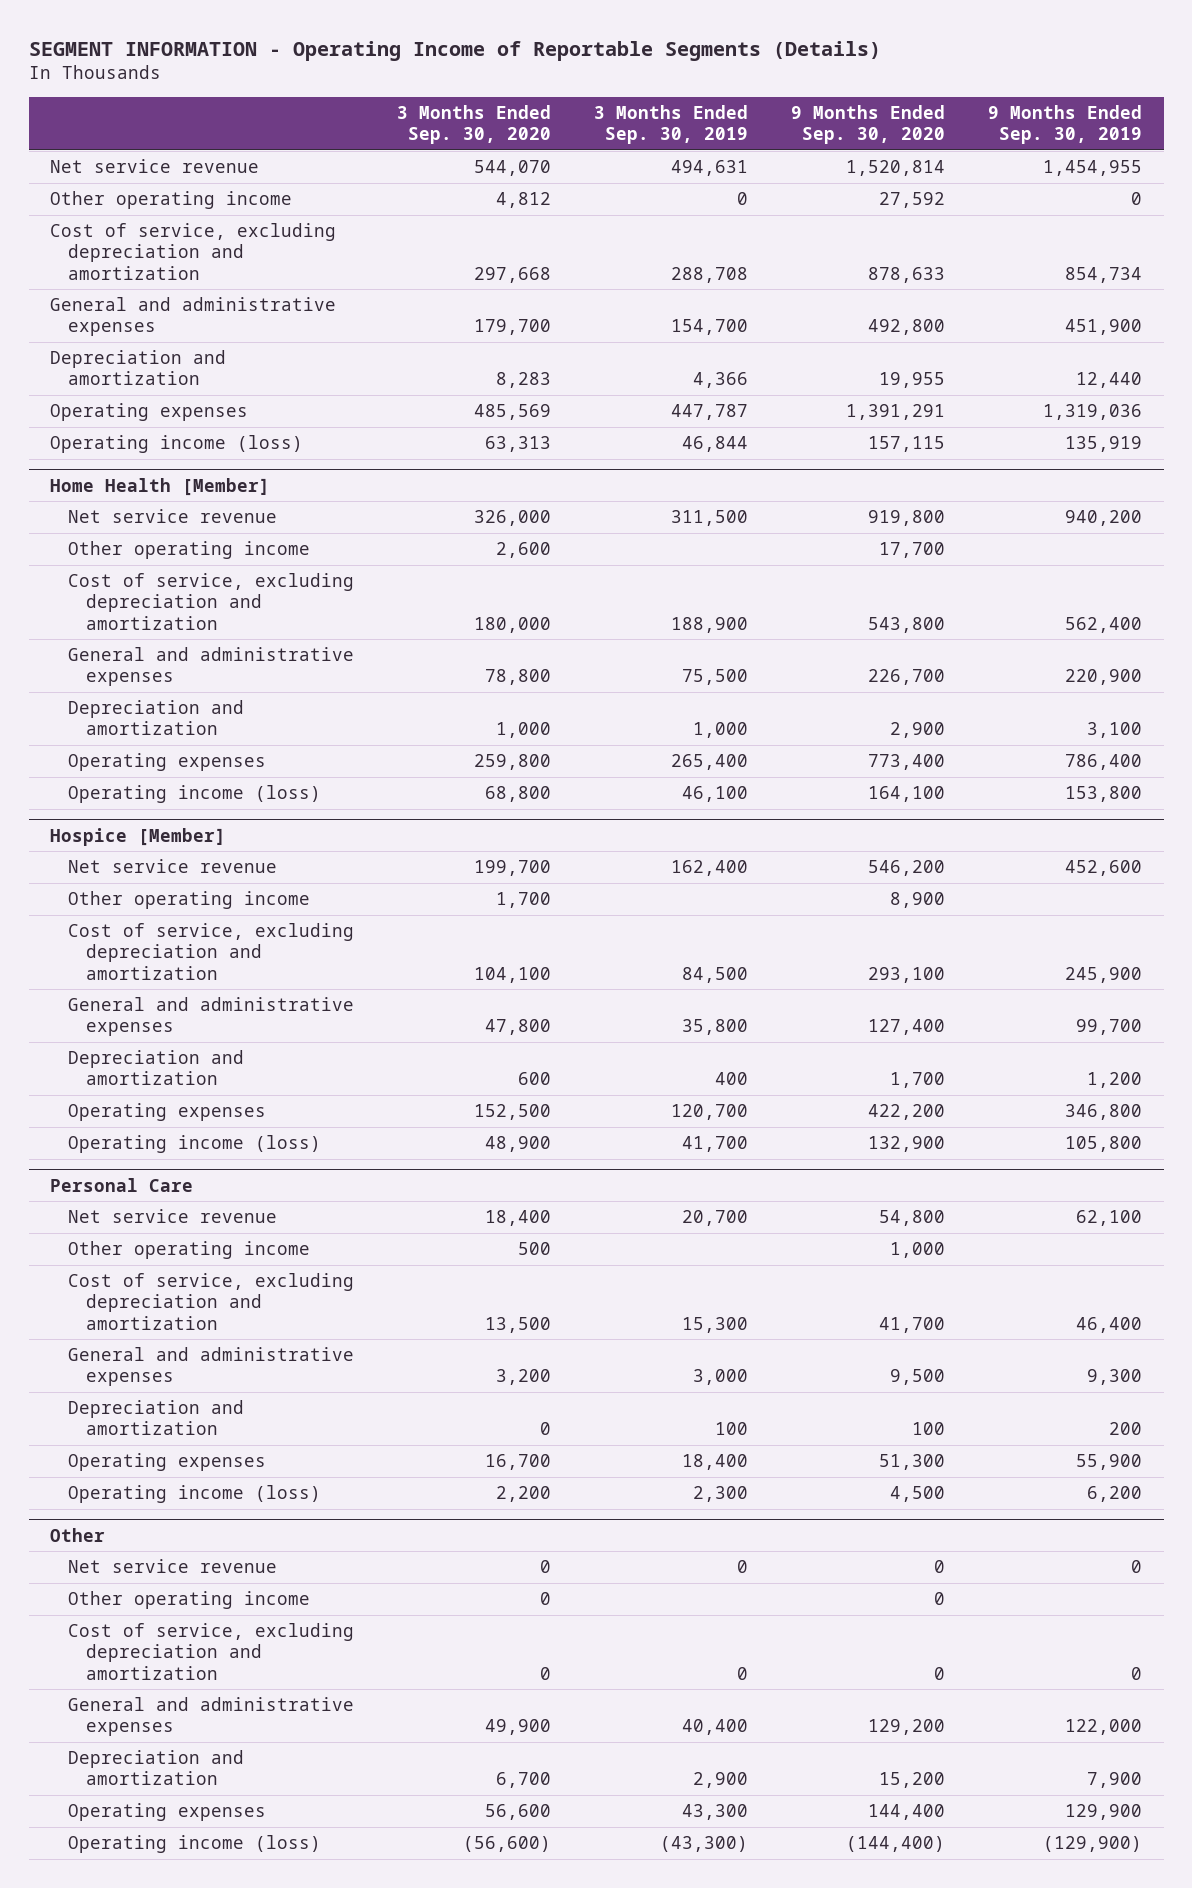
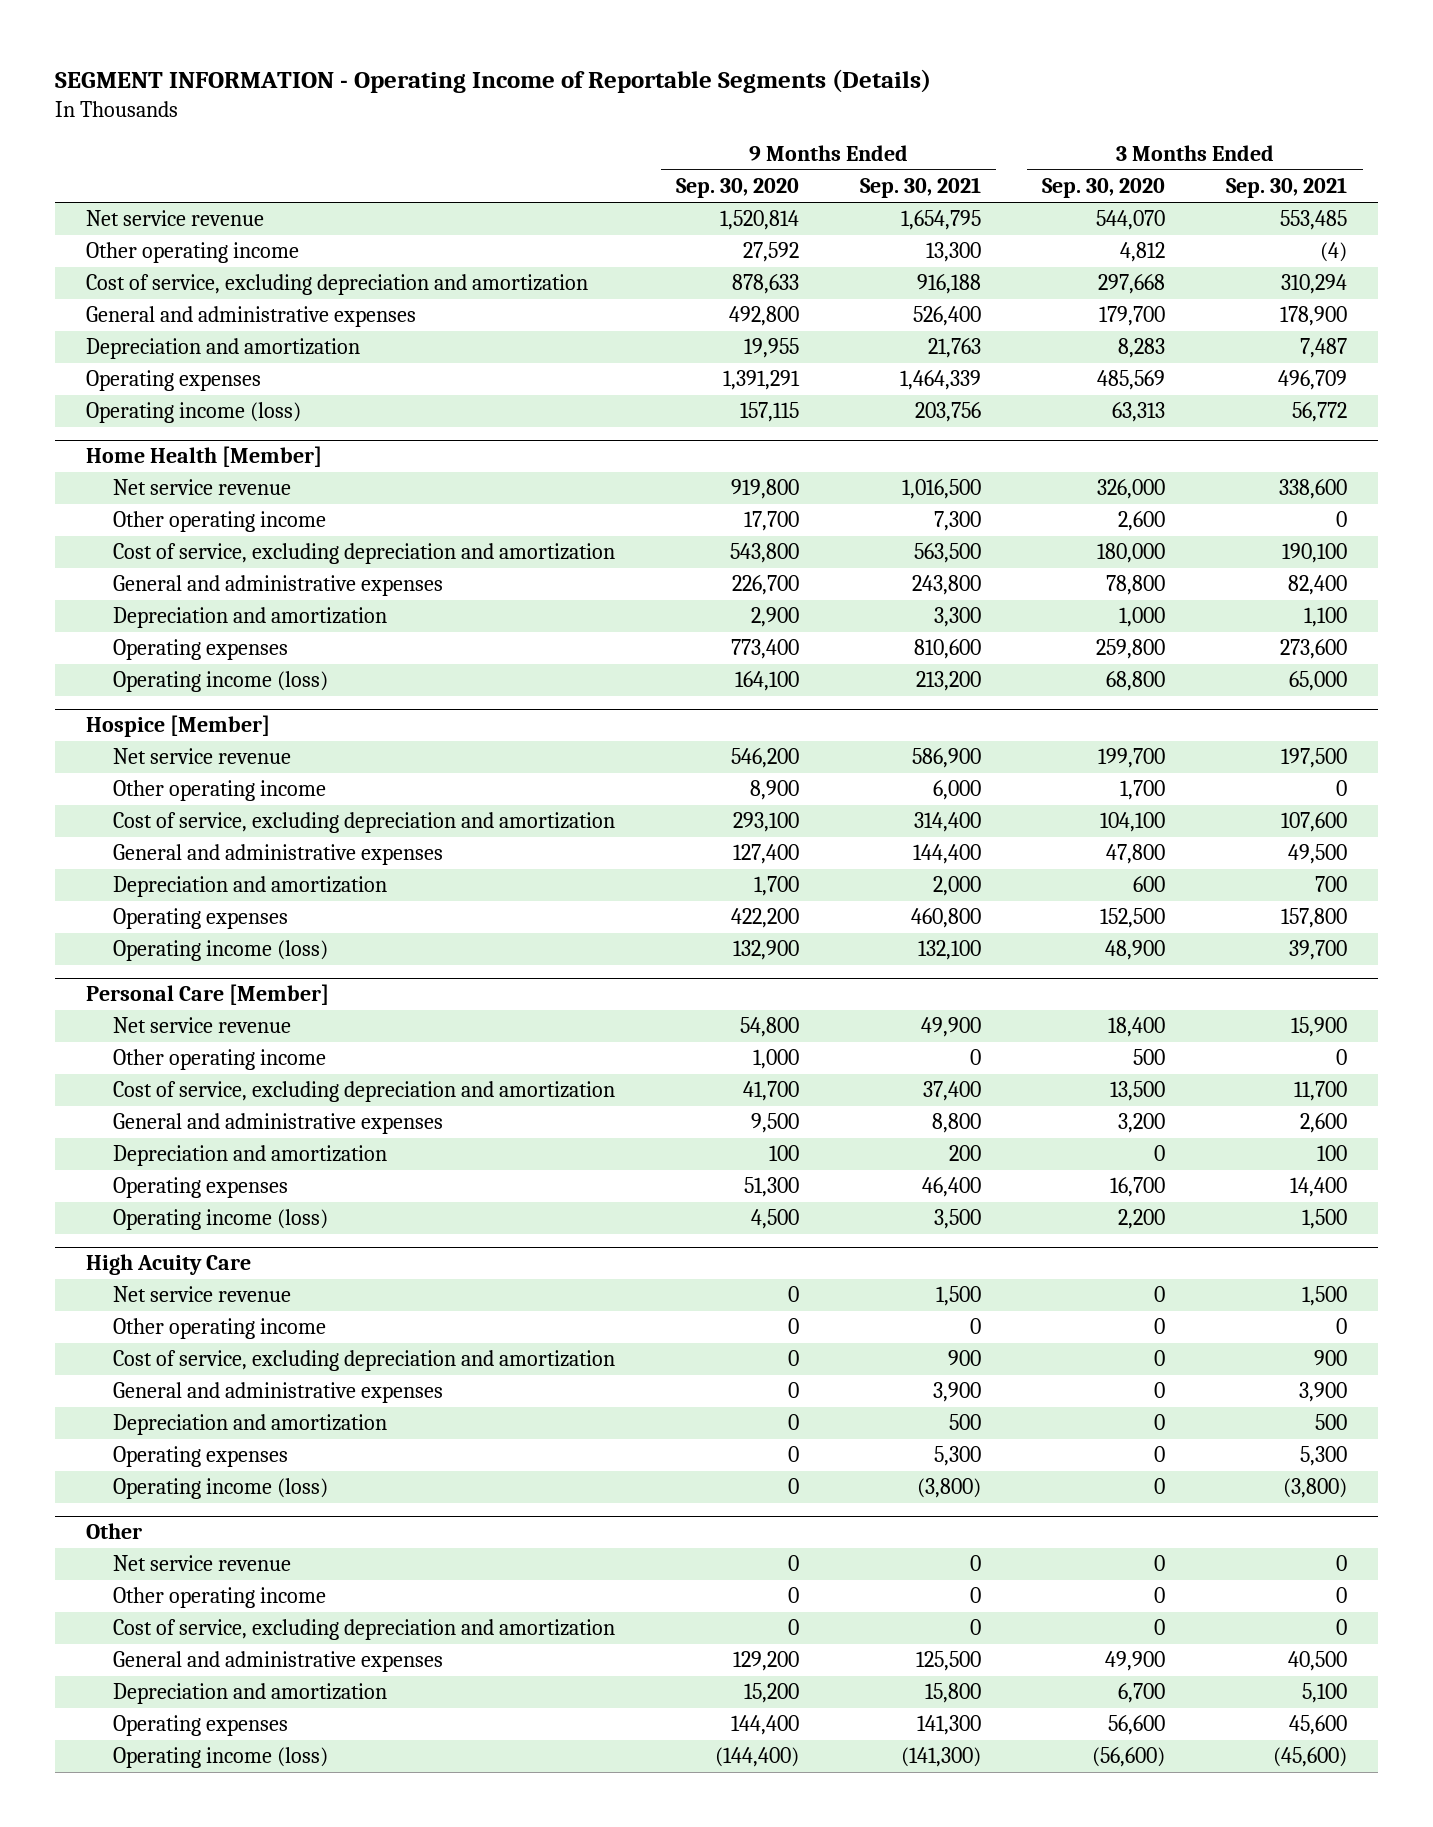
[594,105,749,145] 3 Months Ended Sep. 30, 2019 -> none
[988,105,1143,145] 9 Months Ended Sep. 30, 2019 -> none
none -> [860,177,982,199] Sep. 30, 2021
none -> [1226,177,1348,199] Sep. 30, 2021
[50,1177,194,1192] Personal Care -> [85,984,329,1006] Personal Care [Member]
none -> [85,1254,251,1276] High Acuity Care
none -> [112,1286,291,1303] Net service revenue
none -> [112,1318,326,1340] Other operating income
none -> [112,1350,615,1372] Cost of service, excluding depreciation and amortization
none -> [112,1382,443,1404] General and administrative expenses
none -> [112,1414,387,1436] Depreciation and amortization
none -> [112,1446,288,1468] Operating expenses
none -> [112,1478,328,1500] Operating income (loss)

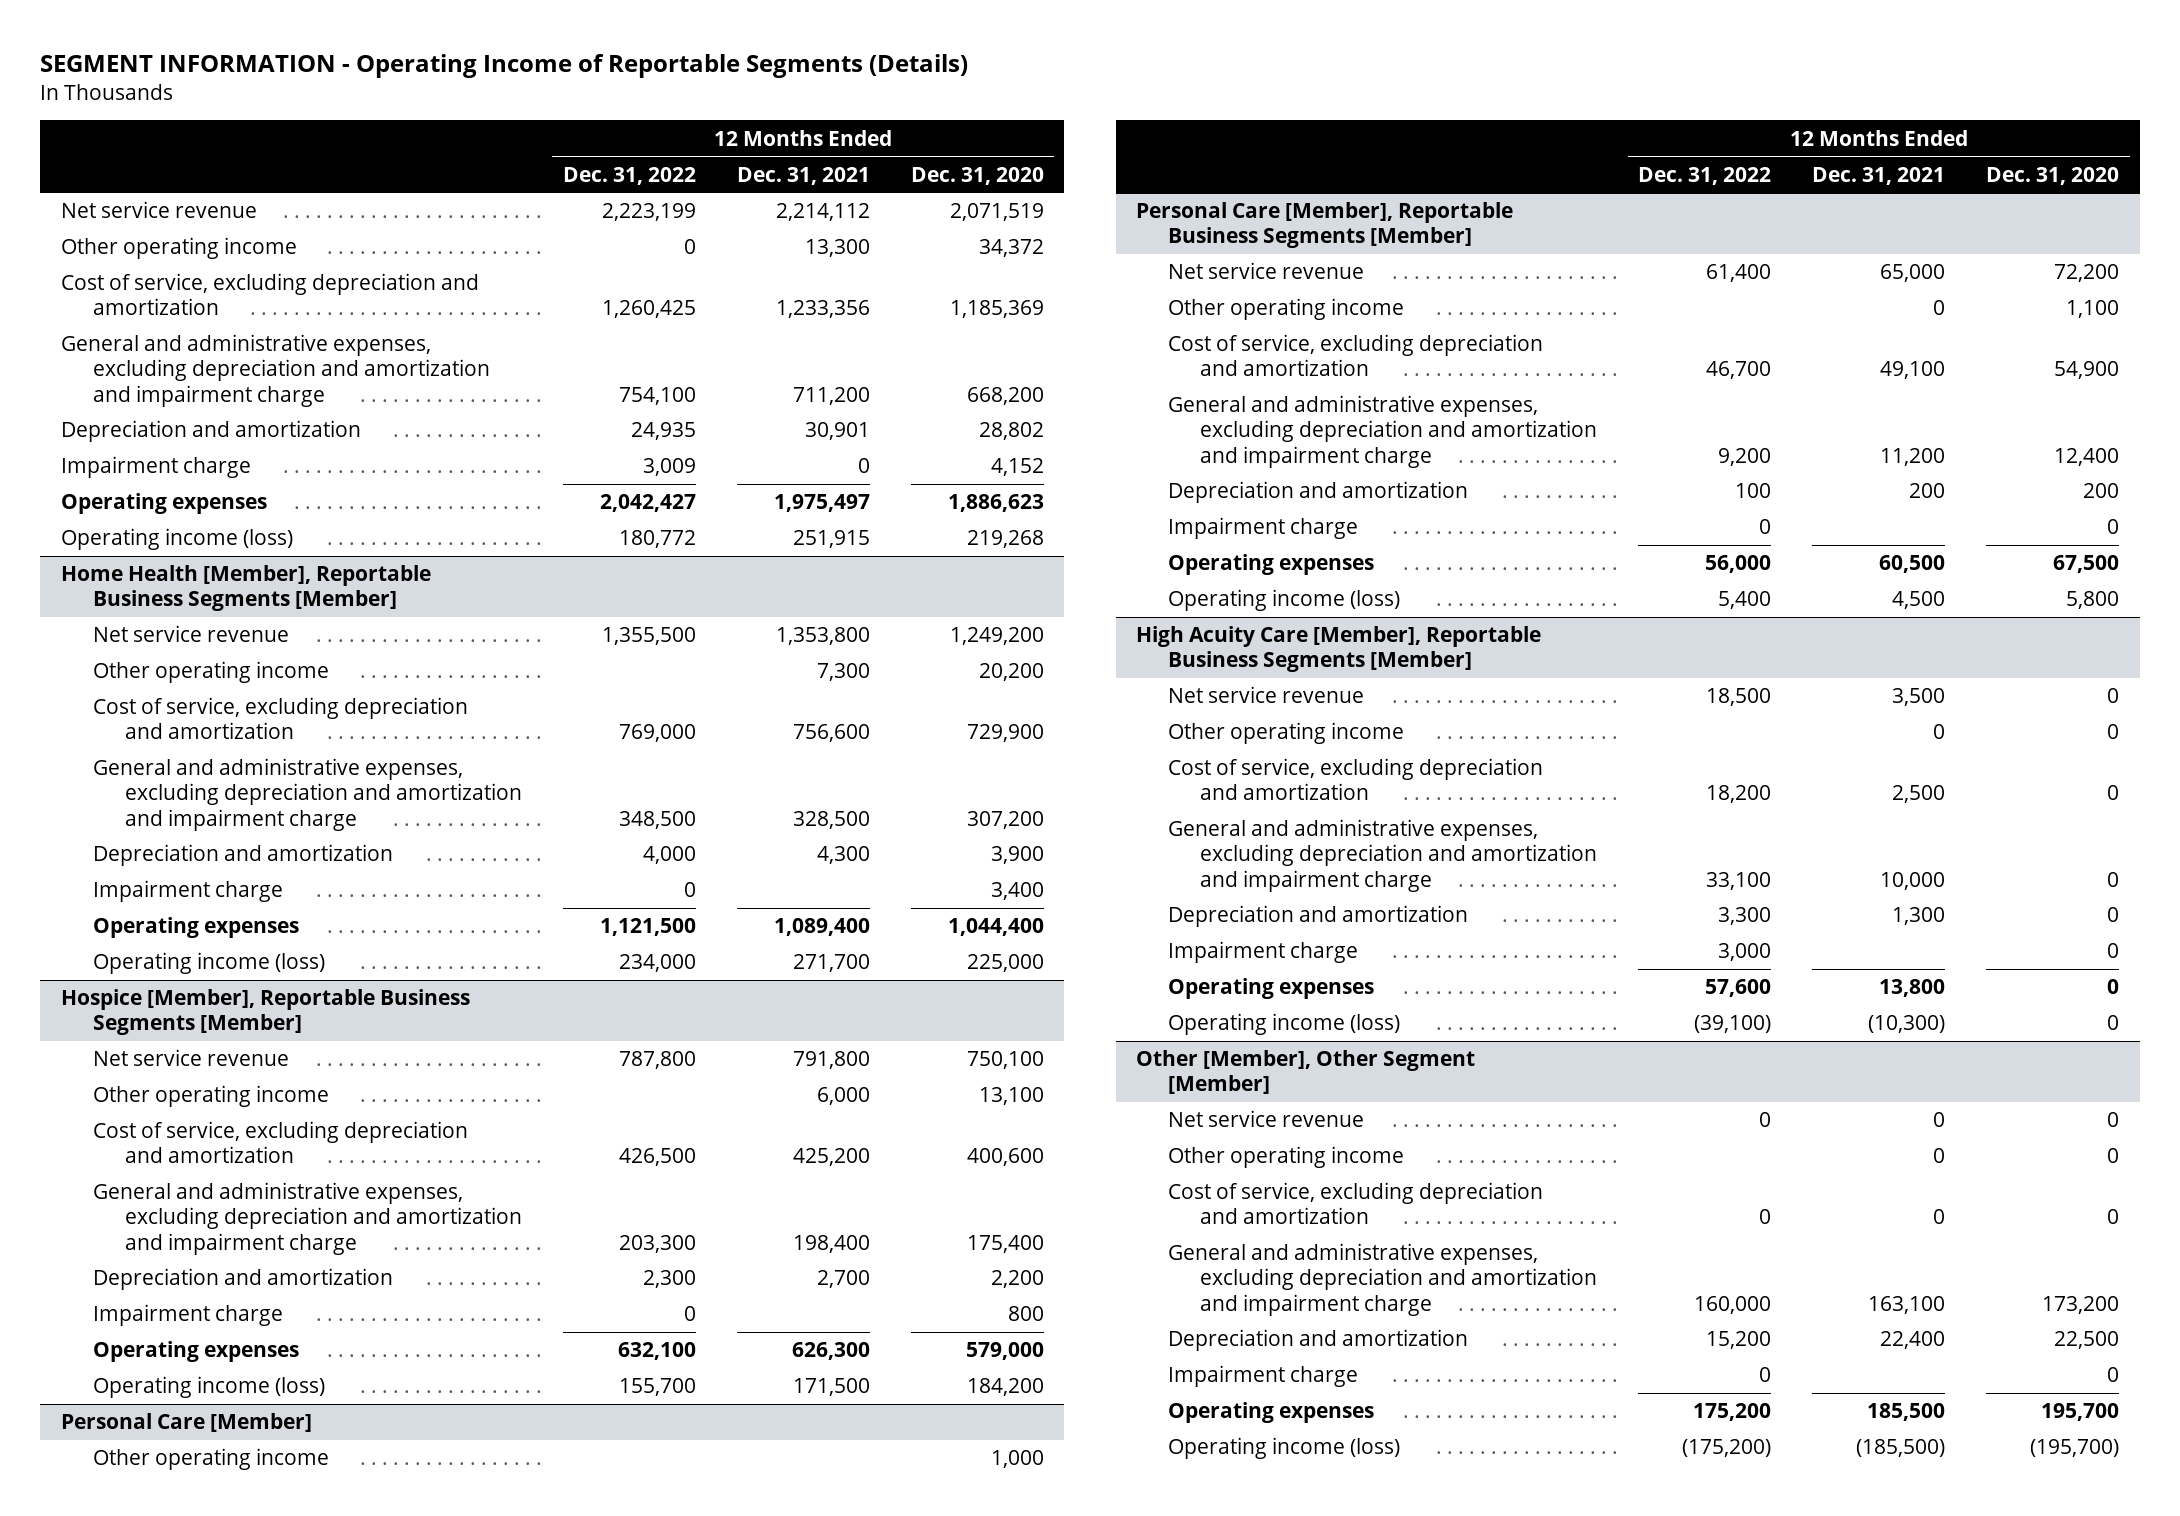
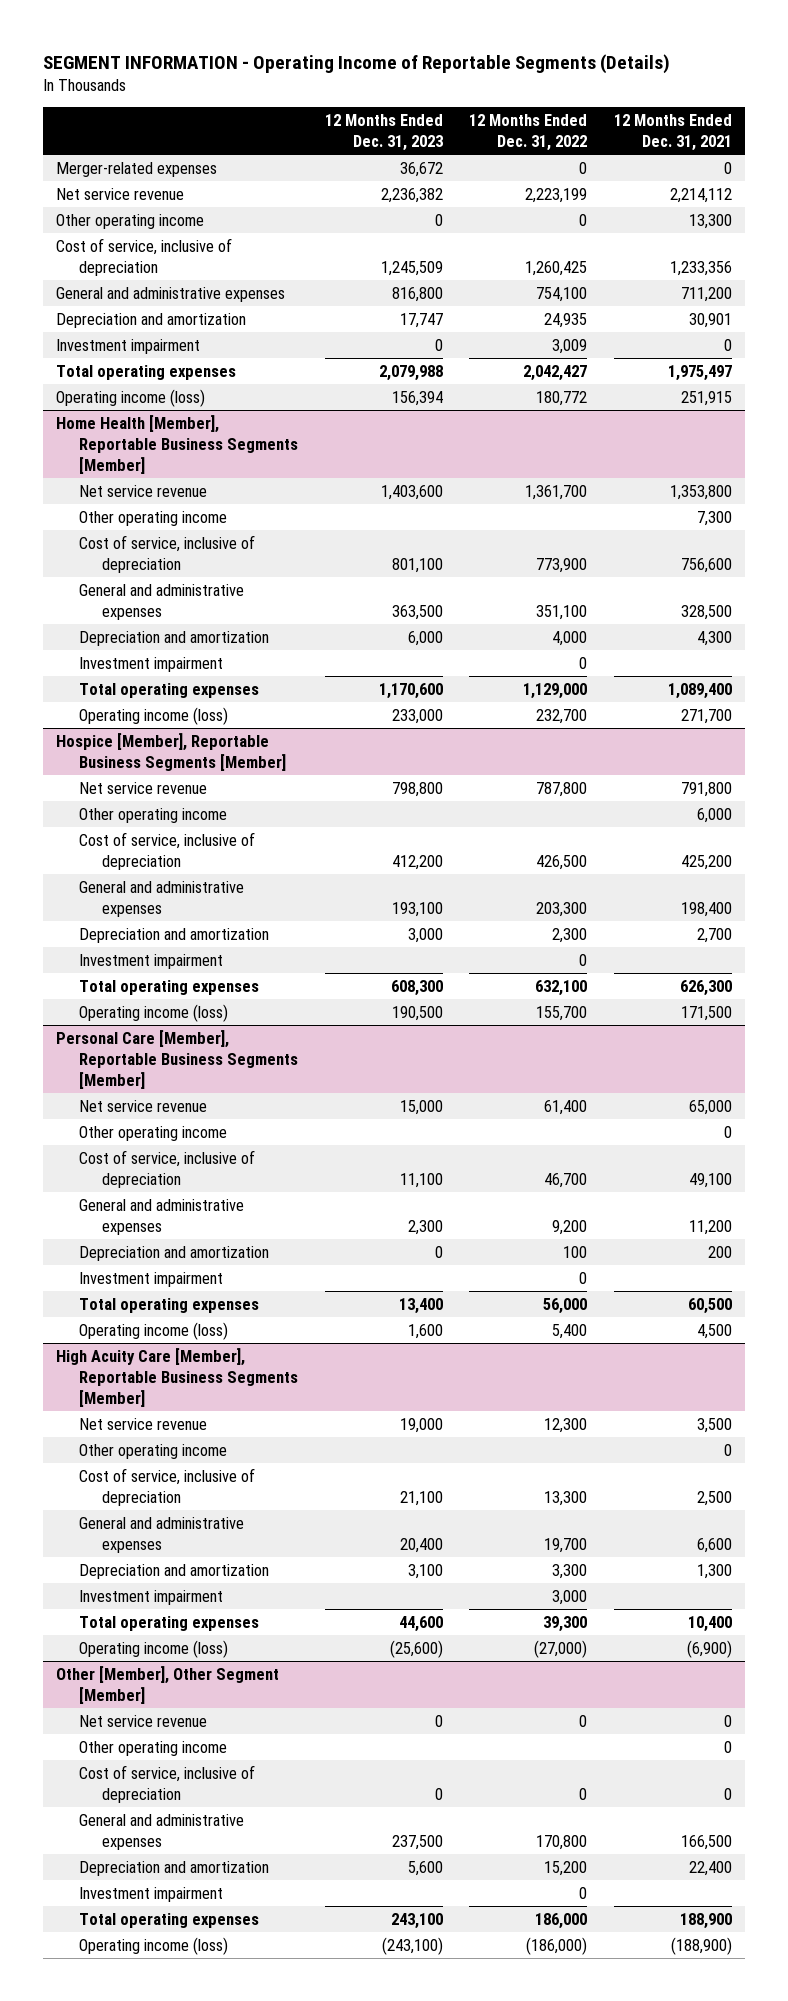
[910,166,1044,185] Dec. 31, 2020 -> none
none -> [324,114,443,152] 12 Months Ended Dec. 31, 2023
none -> [56,161,218,177] Merger-related expenses
[60,273,479,316] Cost of service, excluding depreciation and amortization -> [56,237,233,276] Cost of service, inclusive of depreciation
[60,334,490,407] General and administrative expenses, excluding depreciation and amortization and impairment charge -> [56,286,286,302] General and administrative expenses
[60,456,251,479] Impairment charge -> [56,338,201,354] Investment impairment
[60,493,267,515] Operating expenses -> [56,364,237,380] Total operating expenses
[601,627,696,646] 1,355,500 -> [525,484,588,500] 1,361,700
[92,697,468,740] Cost of service, excluding depreciation and amortization -> [79,534,256,573] Cost of service, inclusive of depreciation
[618,724,696,743] 769,000 -> [536,557,588,573] 773,900
[92,758,522,831] General and administrative expenses, excluding depreciation and amortization and impairment charge -> [79,583,245,620] General and administrative expenses
[618,810,696,829] 348,500 -> [536,604,588,620] 351,100
[92,880,283,903] Impairment charge -> [79,656,224,672] Investment impairment
[92,917,299,939] Operating expenses -> [79,682,260,698] Total operating expenses
[599,918,696,937] 1,121,500 -> [523,682,588,699] 1,129,000
[618,954,696,973] 234,000 -> [536,708,588,724] 232,700
[92,1121,468,1164] Cost of service, excluding depreciation and amortization -> [79,831,256,870] Cost of service, inclusive of depreciation
[92,1182,522,1255] General and administrative expenses, excluding depreciation and amortization and impairment charge -> [79,880,245,917] General and administrative expenses
[92,1304,283,1327] Impairment charge -> [79,953,224,969] Investment impairment
[92,1341,299,1363] Operating expenses -> [79,979,260,995] Total operating expenses
[60,1413,312,1433] Personal Care [Member] -> none
[92,1448,329,1471] Other operating income -> none
[1168,334,1544,377] Cost of service, excluding depreciation and amortization -> [79,1149,256,1188] Cost of service, inclusive of depreciation
[1168,395,1598,468] General and administrative expenses, excluding depreciation and amortization and impairment charge -> [79,1198,245,1235] General and administrative expenses
[1168,517,1359,540] Impairment charge -> [79,1271,224,1287] Investment impairment
[1168,554,1375,576] Operating expenses -> [79,1297,260,1313] Total operating expenses
[1706,688,1772,707] 18,500 -> [544,1417,588,1433] 12,300
[1168,758,1544,801] Cost of service, excluding depreciation and amortization -> [79,1467,256,1506] Cost of service, inclusive of depreciation
[1706,785,1772,804] 18,200 -> [544,1490,588,1506] 13,300
[1168,819,1598,892] General and administrative expenses, excluding depreciation and amortization and impairment charge -> [79,1516,245,1553] General and administrative expenses
[1706,871,1772,890] 33,100 -> [544,1537,588,1553] 19,700
[1880,871,1946,890] 10,000 -> [696,1537,732,1553] 6,600
[1168,941,1359,964] Impairment charge -> [79,1589,224,1605] Investment impairment
[1168,978,1375,1000] Operating expenses -> [79,1615,260,1631] Total operating expenses
[1705,979,1772,998] 57,600 -> [543,1615,588,1632] 39,300
[1879,979,1946,998] 13,800 -> [687,1615,732,1632] 10,400
[1694,1015,1772,1034] (39,100) -> [534,1639,588,1658] (27,000)
[1868,1015,1946,1034] (10,300) -> [686,1639,732,1658] (6,900)
[1168,1182,1544,1225] Cost of service, excluding depreciation and amortization -> [79,1764,256,1803] Cost of service, inclusive of depreciation
[1168,1243,1598,1316] General and administrative expenses, excluding depreciation and amortization and impairment charge -> [79,1813,245,1850] General and administrative expenses
[1694,1295,1772,1314] 160,000 -> [536,1834,588,1850] 170,800
[1868,1295,1946,1314] 163,100 -> [680,1834,732,1850] 166,500
[1168,1365,1359,1388] Impairment charge -> [79,1886,224,1902] Investment impairment
[1168,1402,1375,1424] Operating expenses -> [79,1912,260,1928] Total operating expenses
[1693,1403,1772,1422] 175,200 -> [535,1912,588,1929] 186,000
[1867,1403,1946,1422] 185,500 -> [679,1912,732,1929] 188,900
[1682,1439,1772,1458] (175,200) -> [526,1936,588,1955] (186,000)
[1856,1439,1946,1458] (185,500) -> [670,1936,732,1955] (188,900)

